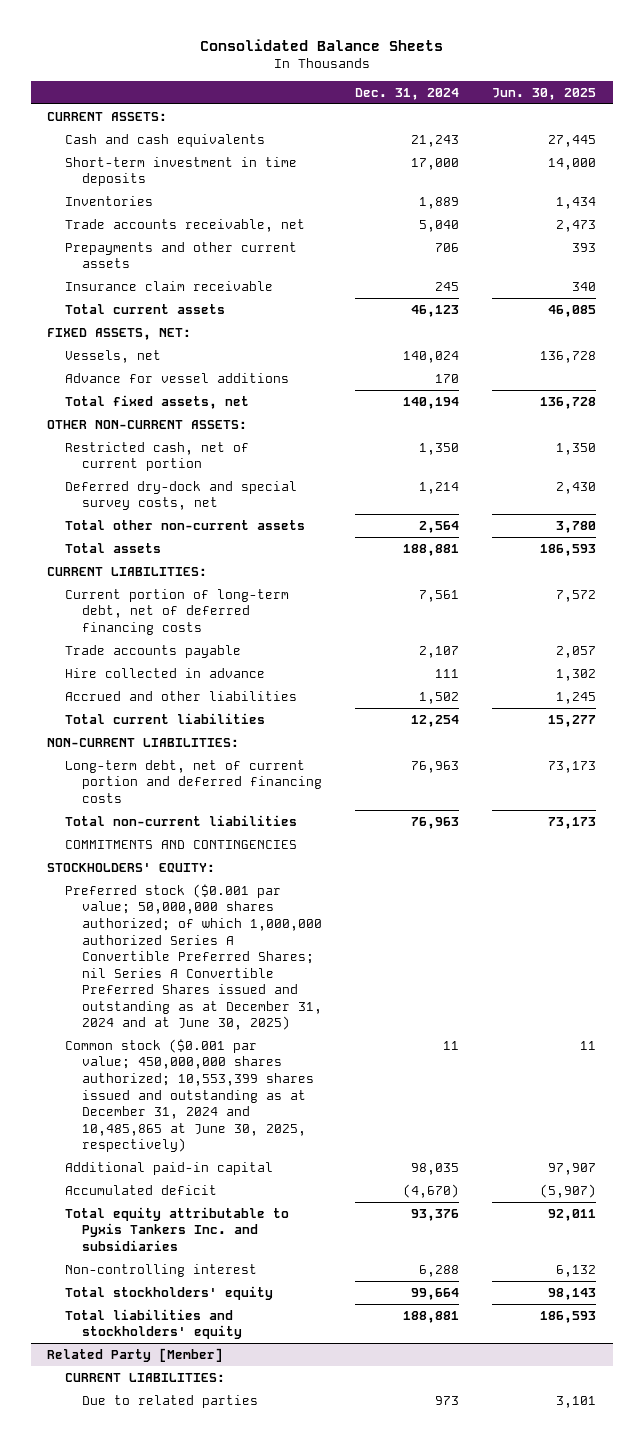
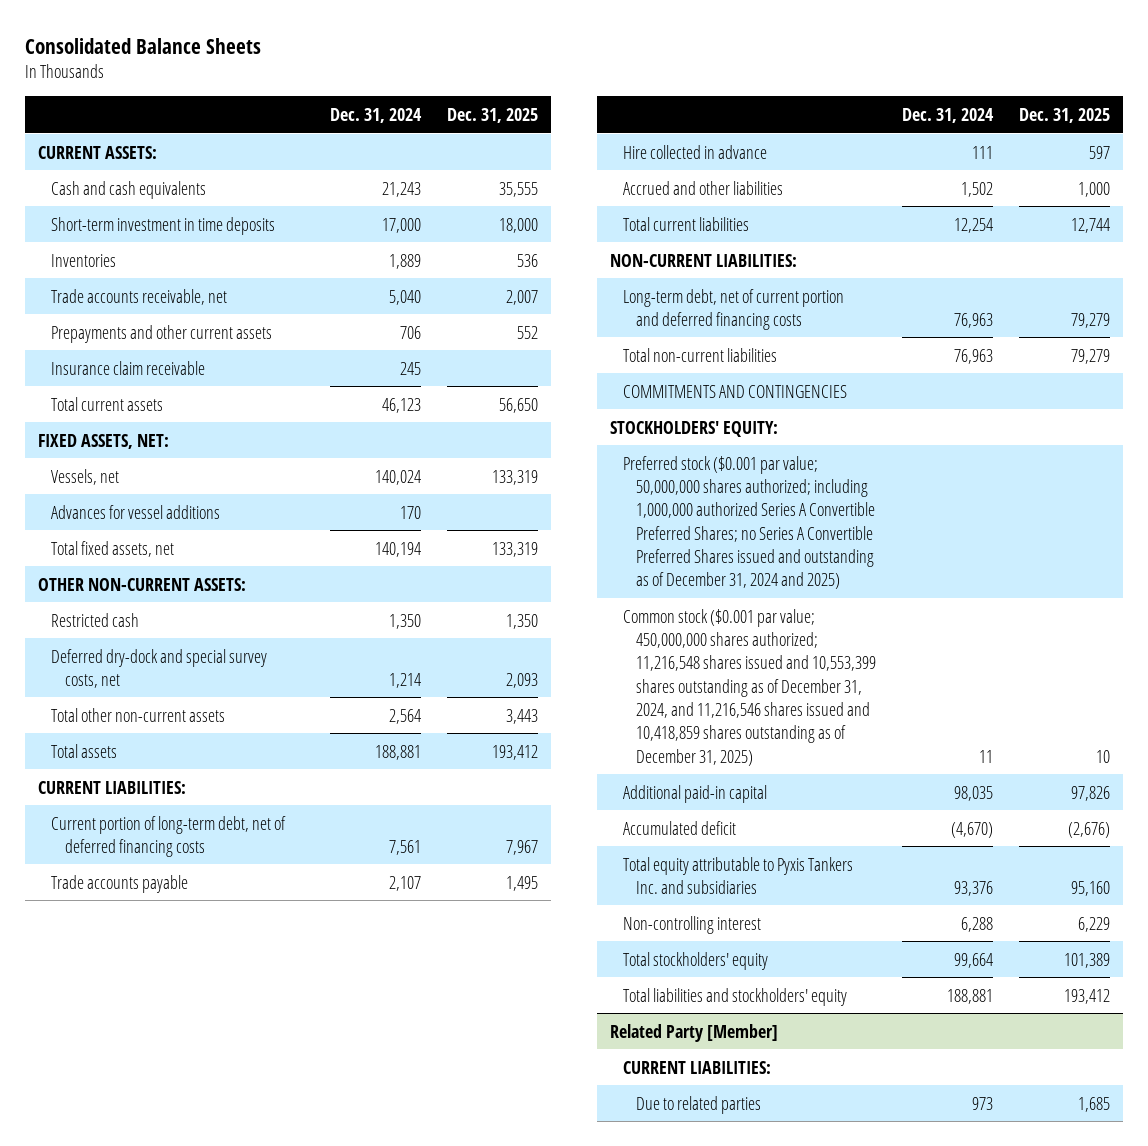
[492,87,597,100] Jun. 30, 2025 -> none
none -> [447,107,539,123] Dec. 31, 2025
[64,372,289,383] Advance for vessel additions -> [51,504,221,519] Advances for vessel additions
[64,441,249,472] Restricted cash, net of current portion -> [51,612,140,627] Restricted cash
[64,883,322,1031] Preferred stock ($0.001 par value; 50,000,000 shares authorized; of which 1,000,000 authorized Series A Convertible Preferred Shares; nil Series A Convertible Preferred Shares issued and outstanding as at December 31, 2024 and at June 30, 2025) -> [622,455,876,590] Preferred stock ($0.001 par value; 50,000,000 shares authorized; including 1,000,000 authorized Series A Convertible Preferred Shares; no Series A Convertible Preferred Shares issued and outstanding as of December 31, 2024 and 2025)
[64,1038,314,1153] Common stock ($0.001 par value; 450,000,000 shares authorized; 10,553,399 shares issued and outstanding as at December 31, 2024 and 10,485,865 at June 30, 2025, respectively) -> [622,608,877,766] Common stock ($0.001 par value; 450,000,000 shares authorized; 11,216,548 shares issued and 10,553,399 shares outstanding as of December 31, 2024, and 11,216,546 shares issued and 10,418,859 shares outstanding as of December 31, 2025)

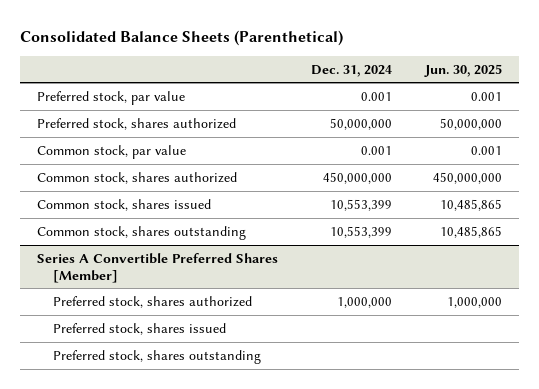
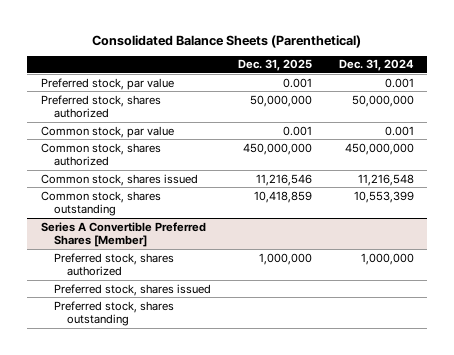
[424,63,503,77] Jun. 30, 2025 -> none
none -> [237,59,312,72] Dec. 31, 2025
[330,198,393,211] 10,553,399 -> [357,173,414,186] 11,216,548

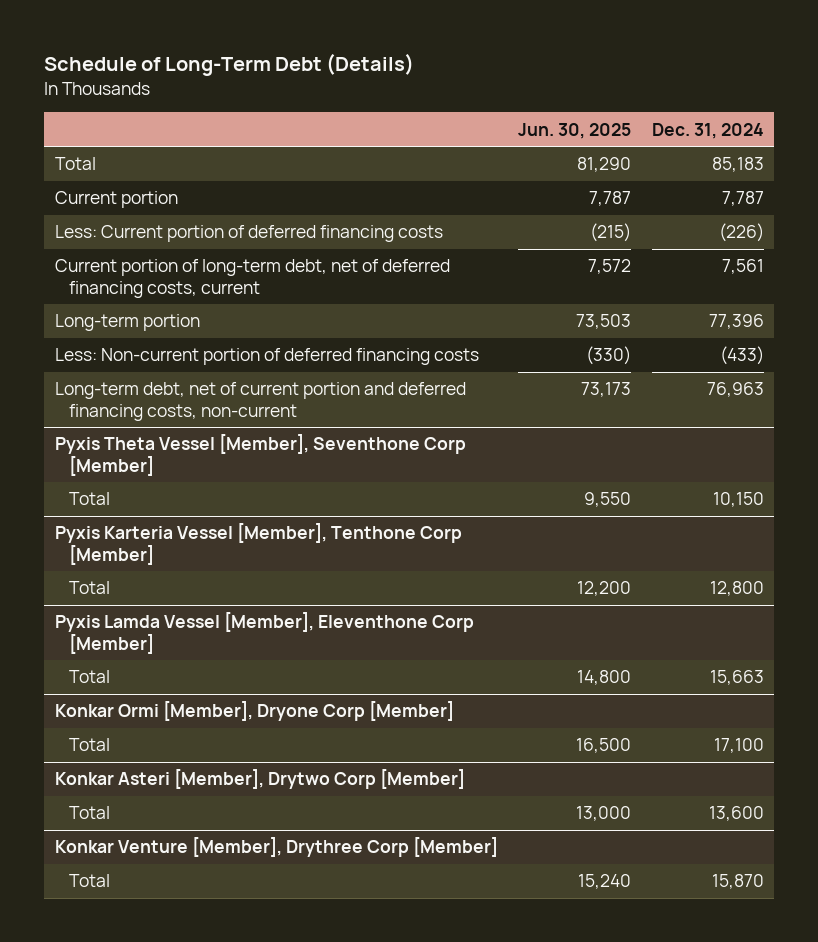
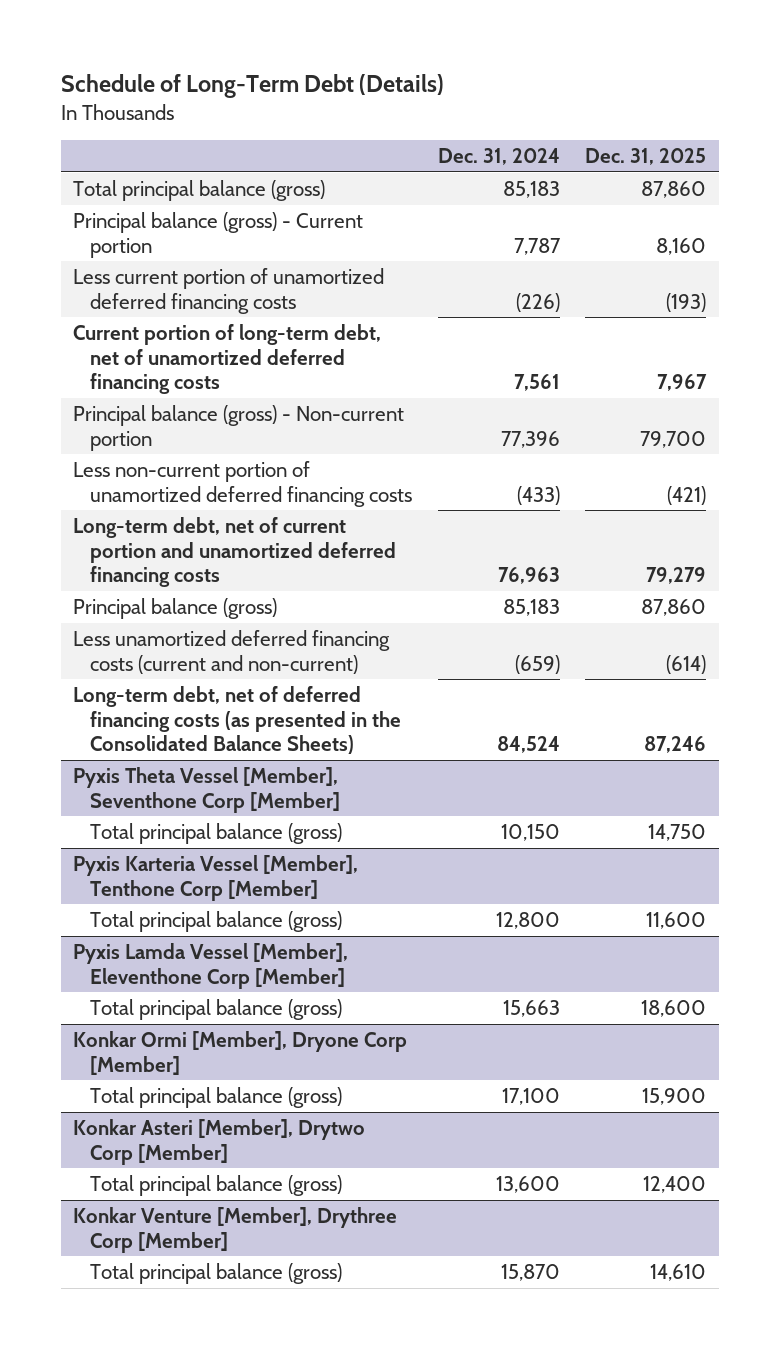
[518,122,632,139] Jun. 30, 2025 -> none
none -> [585,147,707,165] Dec. 31, 2025
[54,157,96,171] Total -> [73,180,326,202] Total principal balance (gross)
[54,191,178,209] Current portion -> [73,212,364,258] Principal balance (gross) - Current portion
[54,225,443,243] Less: Current portion of deferred financing costs -> [73,268,385,314] Less current portion of unamortized deferred financing costs
[54,259,450,298] Current portion of long-term debt, net of deferred financing costs, current -> [73,324,382,394] Current portion of long-term debt, net of unamortized deferred financing costs
[54,314,200,332] Long-term portion -> [73,405,405,451] Principal balance (gross) - Non-current portion
[54,348,479,366] Less: Non-current portion of deferred financing costs -> [73,461,412,507] Less non-current portion of unamortized deferred financing costs
[54,382,466,421] Long-term debt, net of current portion and deferred financing costs, non-current -> [73,517,396,587] Long-term debt, net of current portion and unamortized deferred financing costs
none -> [73,598,278,620] Principal balance (gross)
none -> [73,630,391,674] Less unamortized deferred financing costs (current and non-current)
none -> [73,686,401,754] Long-term debt, net of deferred financing costs (as presented in the Consolidated Balance Sheets)
[68,492,110,506] Total -> [89,823,342,845] Total principal balance (gross)
[68,581,110,595] Total -> [89,911,342,933] Total principal balance (gross)
[68,670,110,684] Total -> [89,999,342,1021] Total principal balance (gross)
[68,738,110,752] Total -> [89,1087,342,1109] Total principal balance (gross)
[68,806,110,820] Total -> [89,1175,342,1197] Total principal balance (gross)
[68,874,110,888] Total -> [89,1263,342,1285] Total principal balance (gross)

